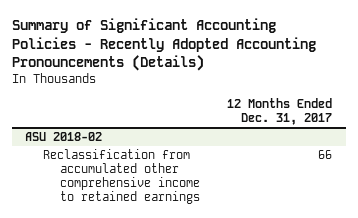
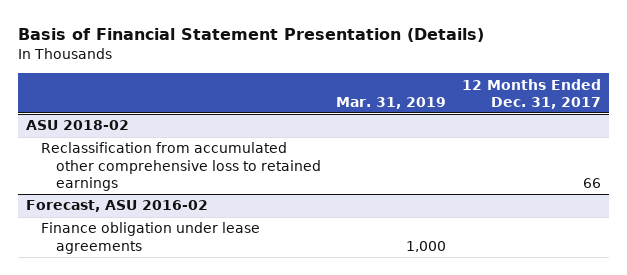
[11,18,316,71] Summary of Significant Accounting Policies - Recently Adopted Accounting Pronouncements (Details) -> [18,28,485,43] Basis of Financial Statement Presentation (Details)
none -> [336,96,447,109] Mar. 31, 2019
[42,149,201,205] Reclassification from accumulated other comprehensive income to retained earnings -> [40,142,321,191] Reclassification from accumulated other comprehensive loss to retained earnings
none -> [26,200,209,213] Forecast, ASU 2016-02
none -> [40,222,260,254] Finance obligation under lease agreements

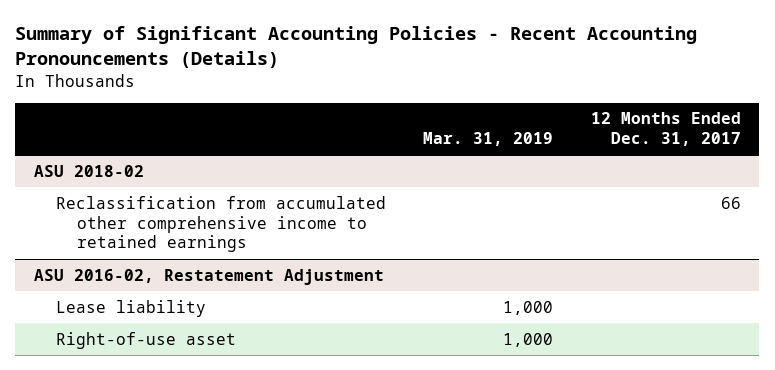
[18,28,485,43] Basis of Financial Statement Presentation (Details) -> [15,26,698,69] Summary of Significant Accounting Policies - Recent Accounting Pronouncements (Details)
[40,222,260,254] Finance obligation under lease agreements -> none
[40,142,321,191] Reclassification from accumulated other comprehensive loss to retained earnings -> [55,195,386,253] Reclassification from accumulated other comprehensive income to retained earnings
[26,200,209,213] Forecast, ASU 2016-02 -> [34,268,385,285] ASU 2016-02, Restatement Adjustment
none -> [55,299,206,317] Lease liability
none -> [55,331,236,349] Right-of-use asset

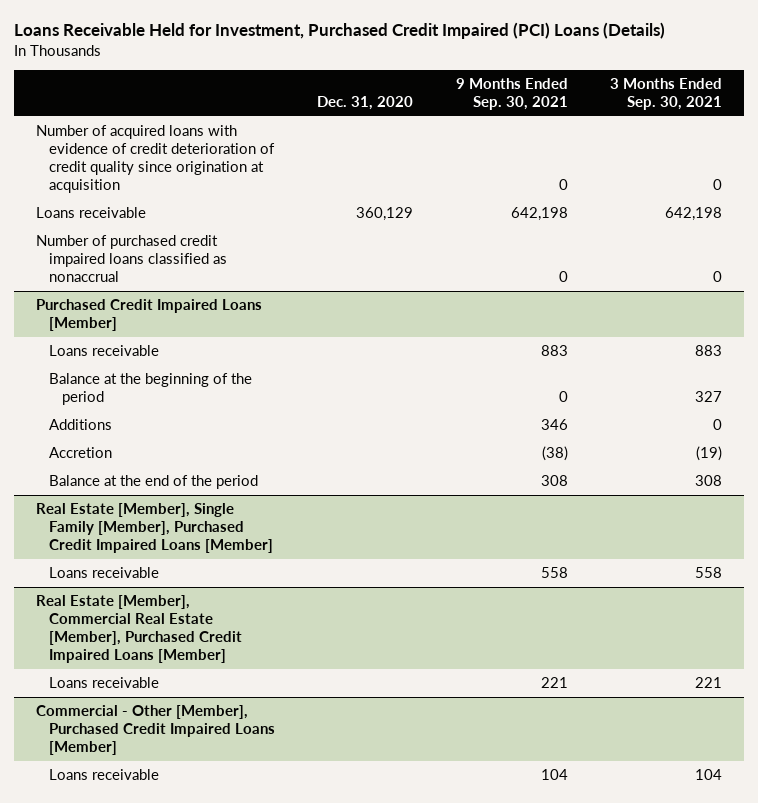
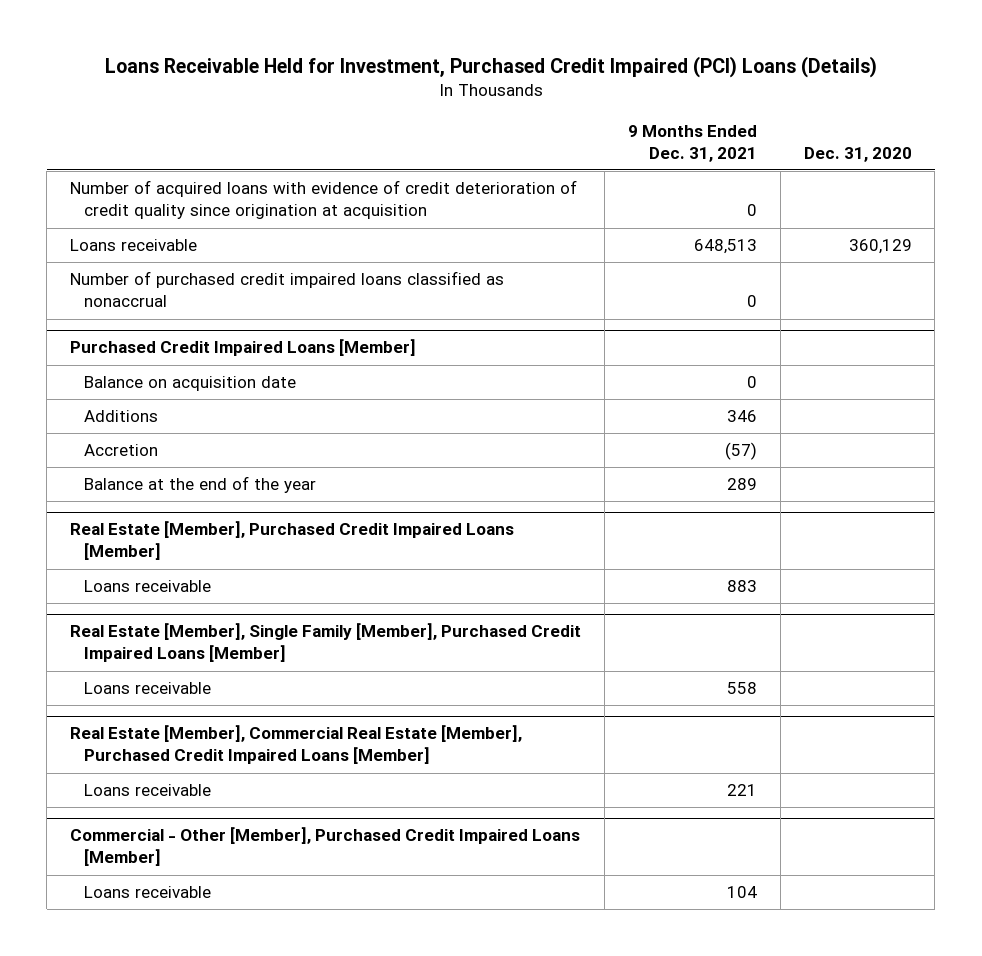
[455,78,568,111] 9 Months Ended Sep. 30, 2021 -> none
[610,78,723,111] 3 Months Ended Sep. 30, 2021 -> none
none -> [627,124,757,162] 9 Months Ended Dec. 31, 2021
[48,344,159,356] Loans receivable -> none
[48,372,252,406] Balance at the beginning of the period -> [84,376,297,392] Balance on acquisition date
[48,474,258,489] Balance at the end of the period -> [84,476,317,494] Balance at the end of the year
none -> [70,521,515,561] Real Estate [Member], Purchased Credit Impaired Loans [Member]
none -> [84,580,212,593] Loans receivable

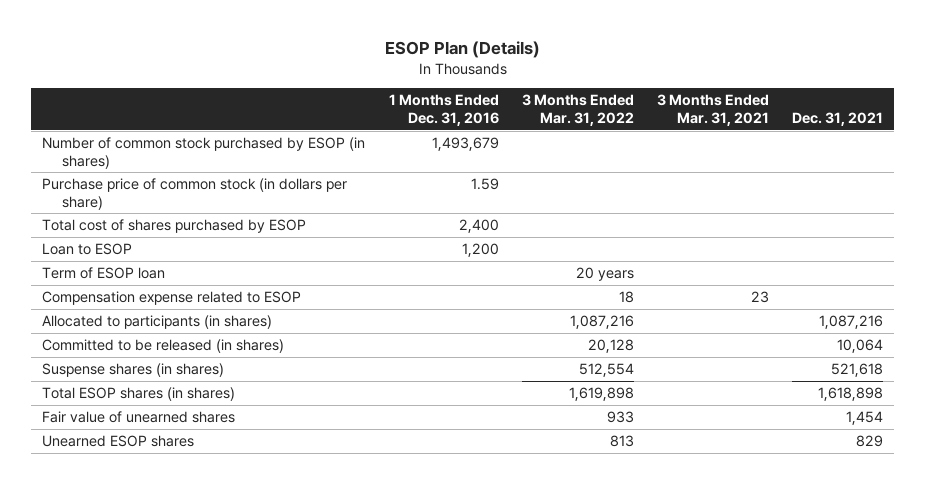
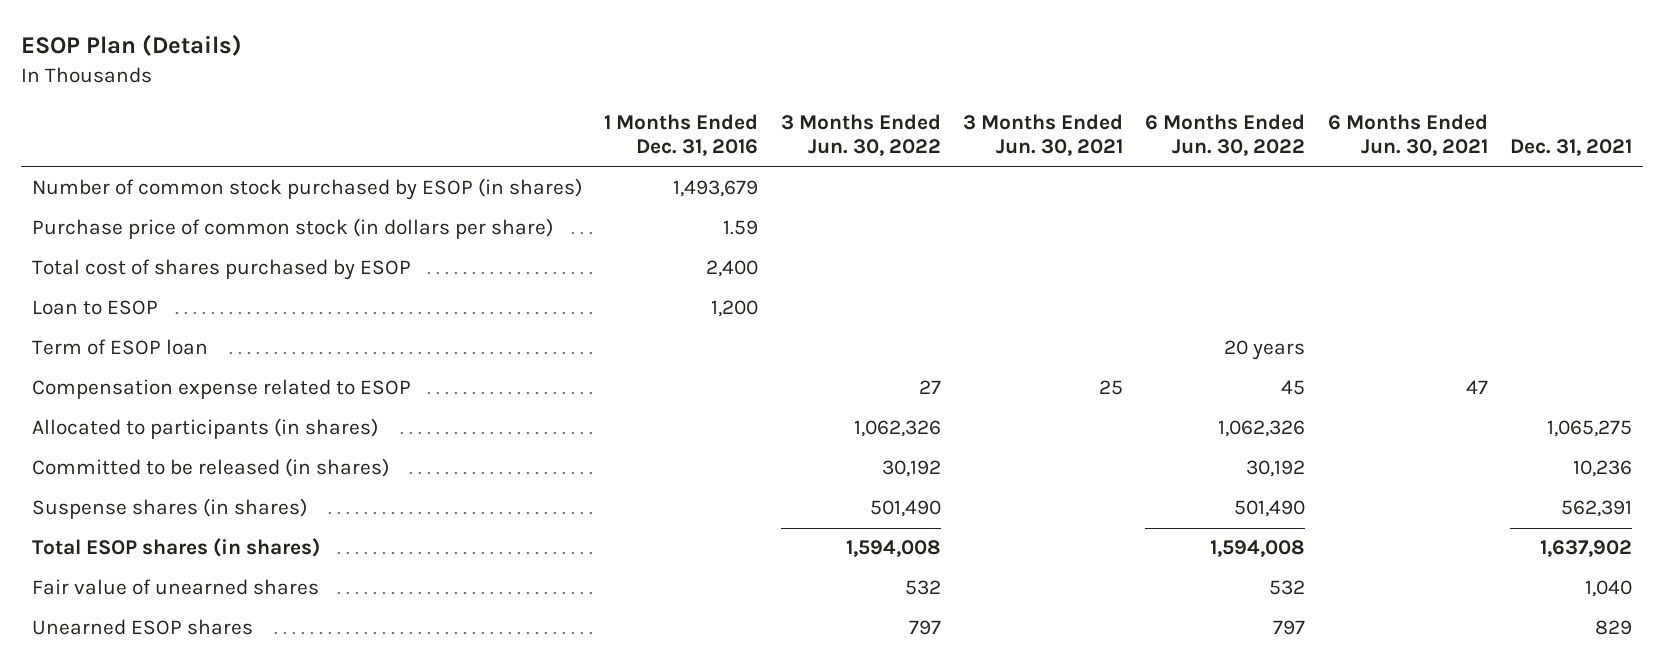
[521,94,634,126] 3 Months Ended Mar. 31, 2022 -> none
[656,94,769,126] 3 Months Ended Mar. 31, 2021 -> none
none -> [780,114,941,157] 3 Months Ended Jun. 30, 2022
none -> [962,114,1123,157] 3 Months Ended Jun. 30, 2021
none -> [1145,114,1306,157] 6 Months Ended Jun. 30, 2022
none -> [1327,114,1488,157] 6 Months Ended Jun. 30, 2021
[818,315,883,330] 1,087,216 -> [1546,420,1632,438] 1,065,275
[836,339,883,354] 10,064 -> [1572,460,1632,478] 10,236
[830,363,883,378] 521,618 -> [1560,500,1632,518] 562,391
[817,387,883,402] 1,618,898 -> [1539,540,1632,558] 1,637,902
[845,411,883,426] 1,454 -> [1584,580,1632,598] 1,040

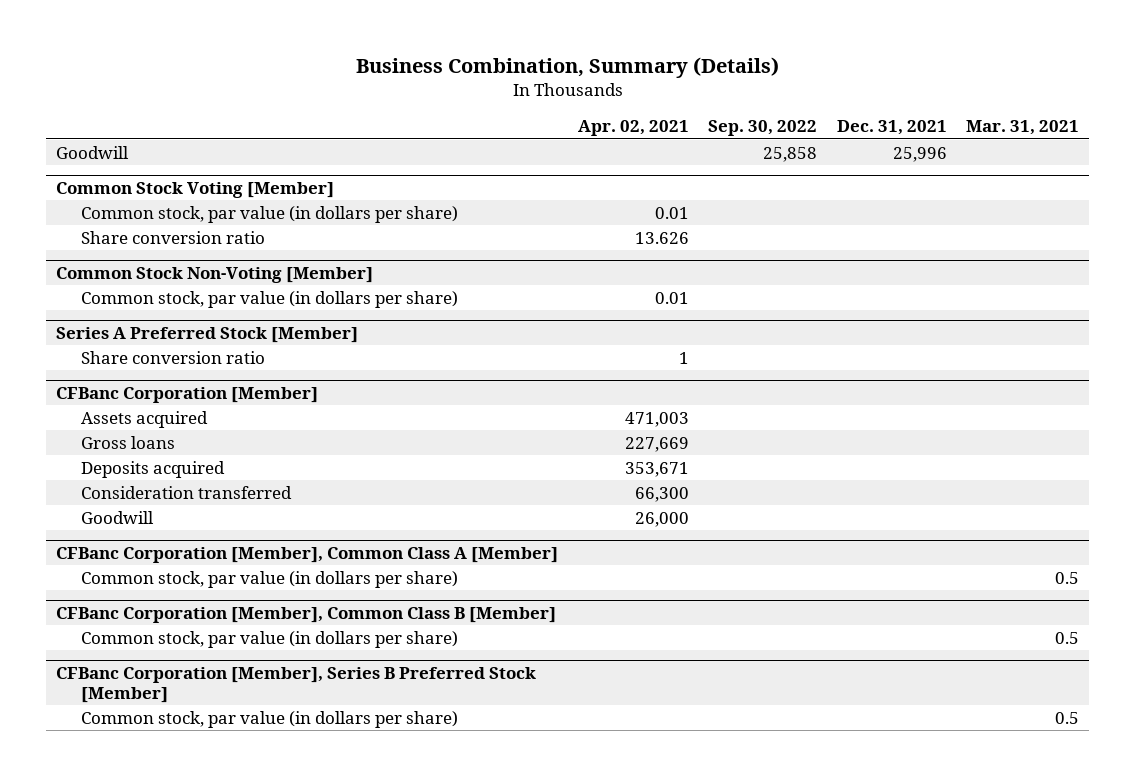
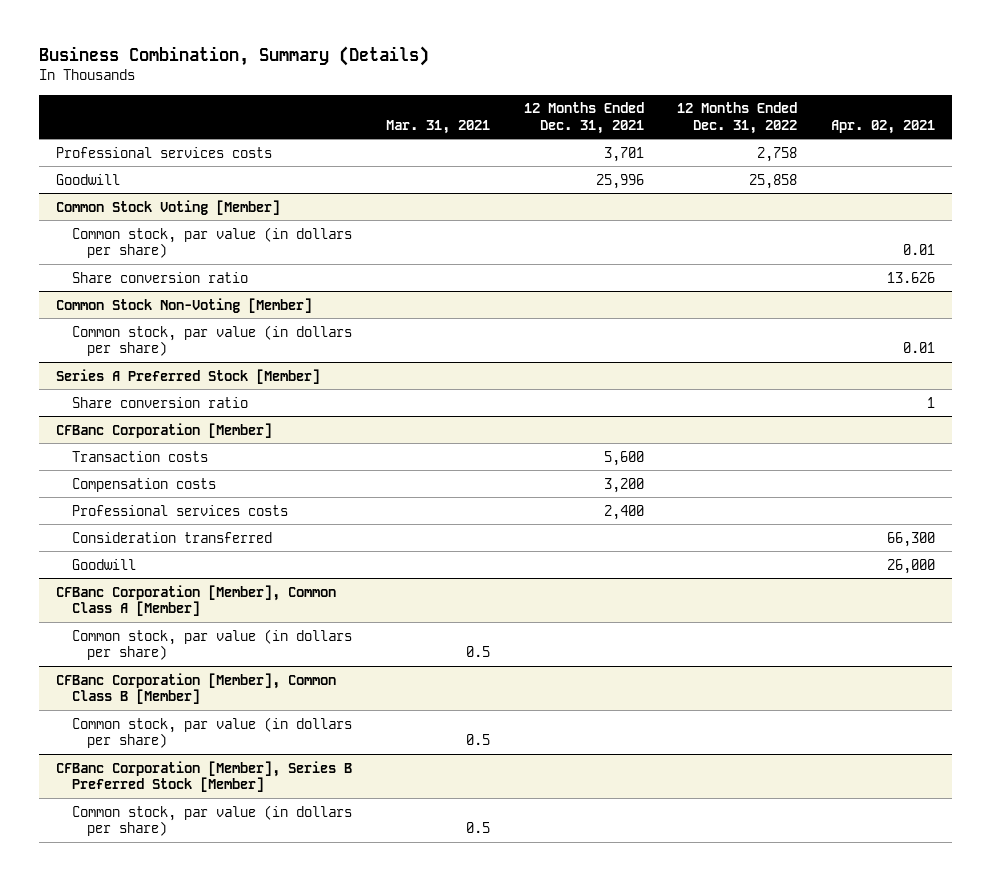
[708,120,818,137] Sep. 30, 2022 -> none
[836,120,947,136] Dec. 31, 2021 -> none
none -> [523,102,644,134] 12 Months Ended Dec. 31, 2021
none -> [677,102,798,134] 12 Months Ended Dec. 31, 2022
none -> [55,146,272,158] Professional services costs
[80,410,208,428] Assets acquired -> none
[80,435,175,449] Gross loans -> none
[80,460,225,478] Deposits acquired -> none
none -> [71,450,208,462] Transaction costs
none -> [71,477,216,492] Compensation costs
none -> [71,504,288,516] Professional services costs

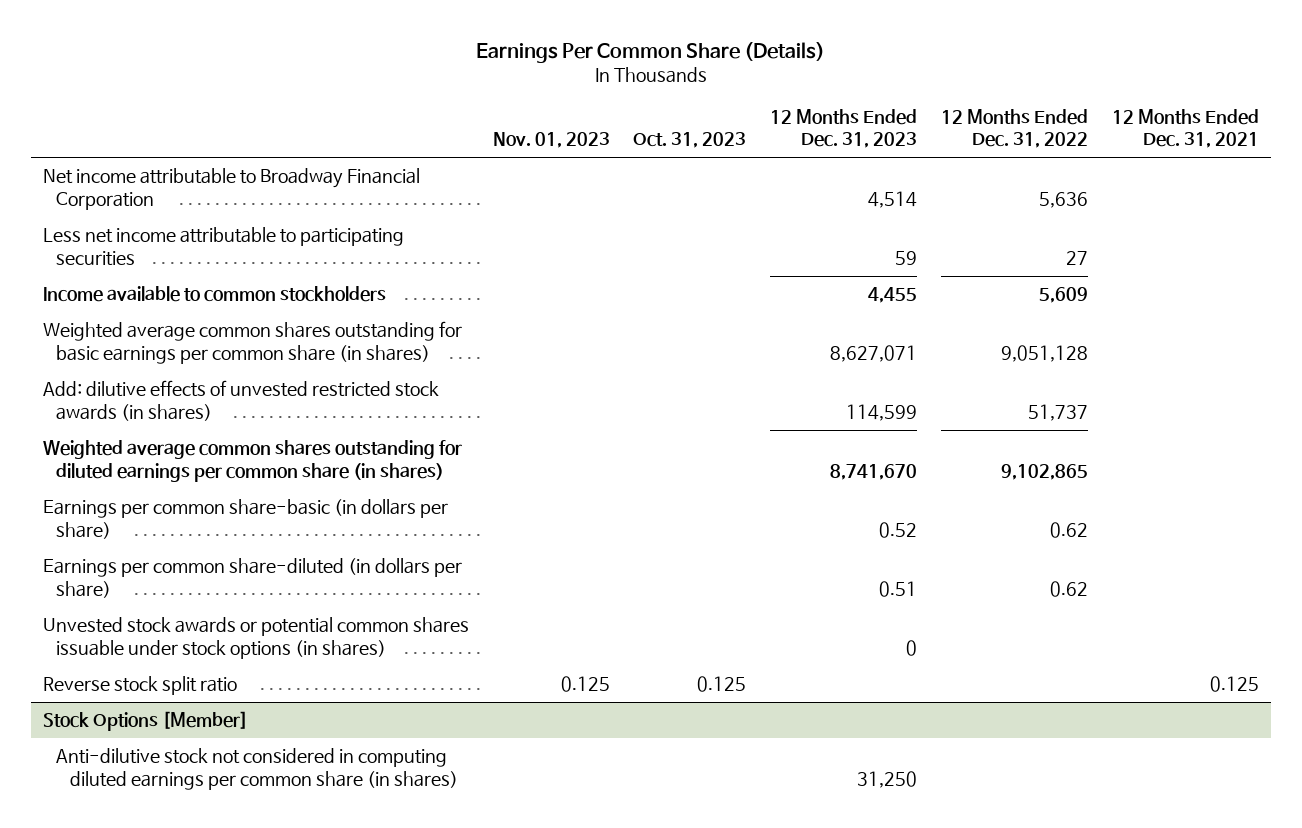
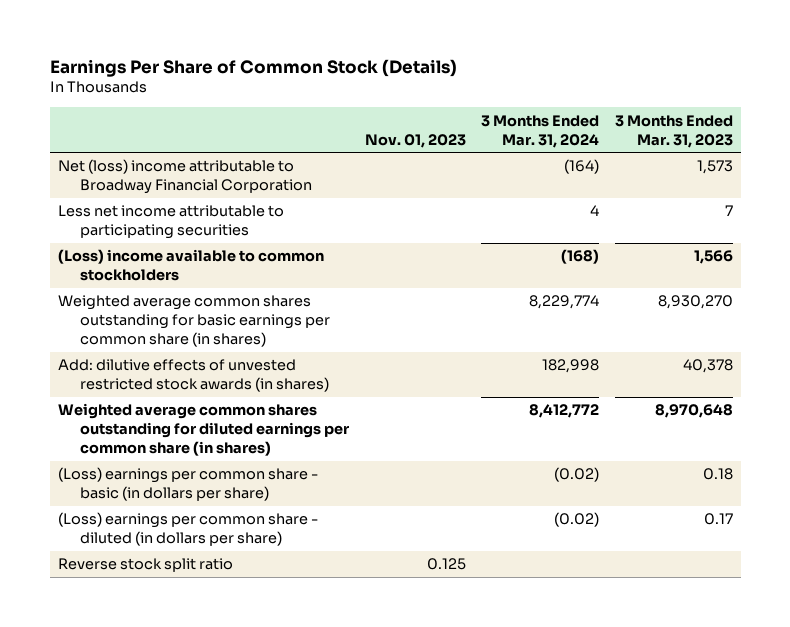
[475,41,825,63] Earnings Per Common Share (Details) -> [49,58,457,77] Earnings Per Share of Common Stock (Details)
[633,132,747,149] Oct. 31, 2023 -> none
[770,108,918,149] 12 Months Ended Dec. 31, 2023 -> none
[941,108,1089,149] 12 Months Ended Dec. 31, 2022 -> none
[1112,108,1260,149] 12 Months Ended Dec. 31, 2021 -> none
none -> [481,114,600,148] 3 Months Ended Mar. 31, 2024
none -> [614,114,733,148] 3 Months Ended Mar. 31, 2023
[42,168,420,210] Net income attributable to Broadway Financial Corporation -> [57,159,313,195] Net (loss) income attributable to Broadway Financial Corporation
[42,286,386,303] Income available to common stockholders -> [57,249,324,282] (Loss) income available to common stockholders
[42,617,469,659] Unvested stock awards or potential common shares issuable under stock options (in shares) -> none
[42,499,448,539] Earnings per common share-basic (in dollars per share) -> [57,467,318,502] (Loss) earnings per common share - basic (in dollars per share)
[42,558,462,598] Earnings per common share-diluted (in dollars per share) -> [57,512,318,547] (Loss) earnings per common share - diluted (in dollars per share)
[42,711,248,732] Stock Options [Member] -> none
[56,748,458,790] Anti-dilutive stock not considered in computing diluted earnings per common share (in shares) -> none

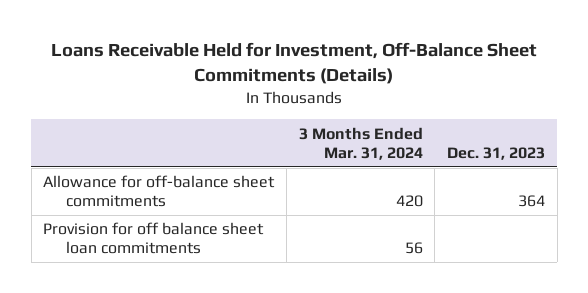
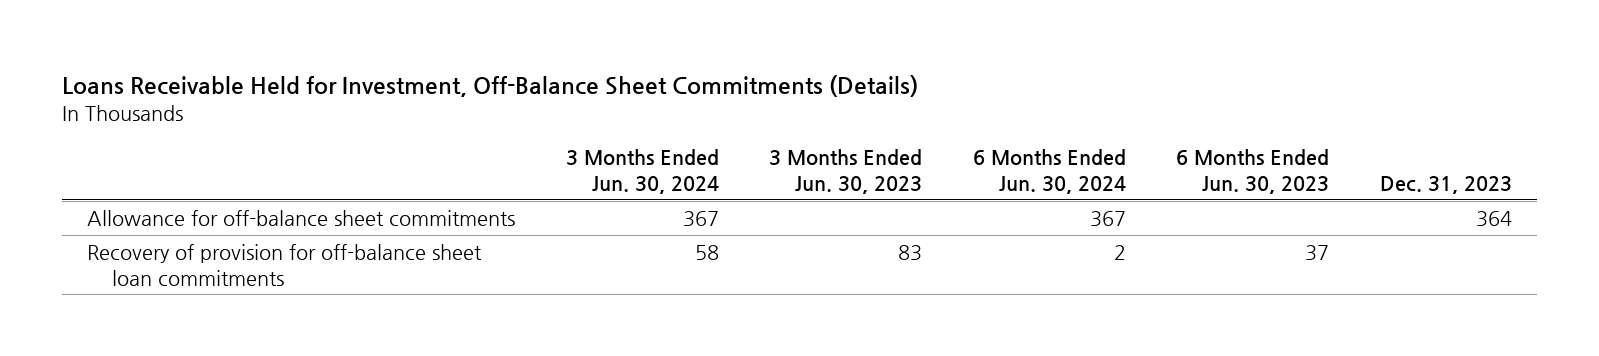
[298,126,423,160] 3 Months Ended Mar. 31, 2024 -> none
none -> [565,149,719,194] 3 Months Ended Jun. 30, 2024
none -> [769,149,923,194] 3 Months Ended Jun. 30, 2023
none -> [972,149,1126,194] 6 Months Ended Jun. 30, 2024
none -> [1176,149,1330,194] 6 Months Ended Jun. 30, 2023
[43,222,265,255] Provision for off balance sheet loan commitments -> [86,243,482,286] Recovery of provision for off-balance sheet loan commitments

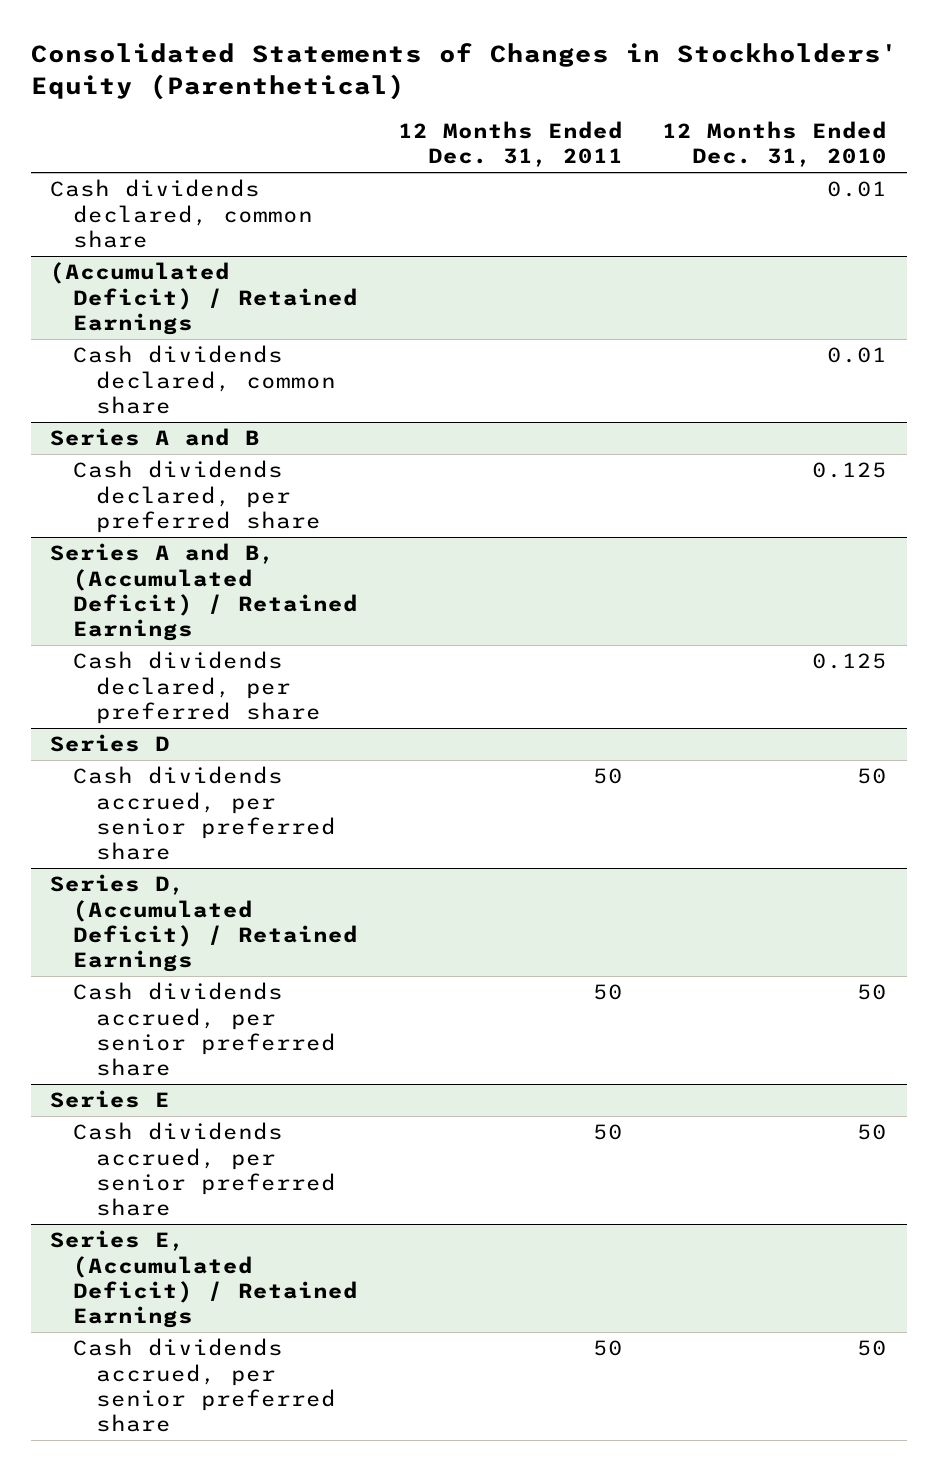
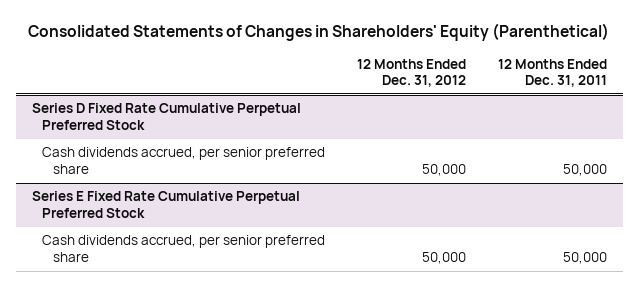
[30,43,898,101] Consolidated Statements of Changes in Stockholders' Equity (Parenthetical) -> [28,22,610,41] Consolidated Statements of Changes in Shareholders' Equity (Parenthetical)
[662,121,888,168] 12 Months Ended Dec. 31, 2010 -> none
none -> [357,58,467,88] 12 Months Ended Dec. 31, 2012
[50,179,314,248] Cash dividends declared, common share -> none
[50,262,359,335] (Accumulated Deficit) / Retained Earnings -> none
[73,345,336,414] Cash dividends declared, common share -> none
[50,428,261,447] Series A and B -> none
[73,460,321,533] Cash dividends declared, per preferred share -> none
[50,543,359,642] Series A and B, (Accumulated Deficit) / Retained Earnings -> none
[73,651,321,724] Cash dividends declared, per preferred share -> none
[50,874,359,973] Series D, (Accumulated Deficit) / Retained Earnings -> none
[73,982,336,1077] Cash dividends accrued, per senior preferred share -> none
[50,1230,359,1329] Series E, (Accumulated Deficit) / Retained Earnings -> none
[73,1338,336,1433] Cash dividends accrued, per senior preferred share -> none
[50,734,171,753] Series D -> [31,103,301,131] Series D Fixed Rate Cumulative Perpetual Preferred Stock
[592,768,623,785] 50 -> [563,164,608,177] 50,000
[50,1090,171,1109] Series E -> [31,191,300,219] Series E Fixed Rate Cumulative Perpetual Preferred Stock
[592,1124,623,1141] 50 -> [563,252,608,265] 50,000

